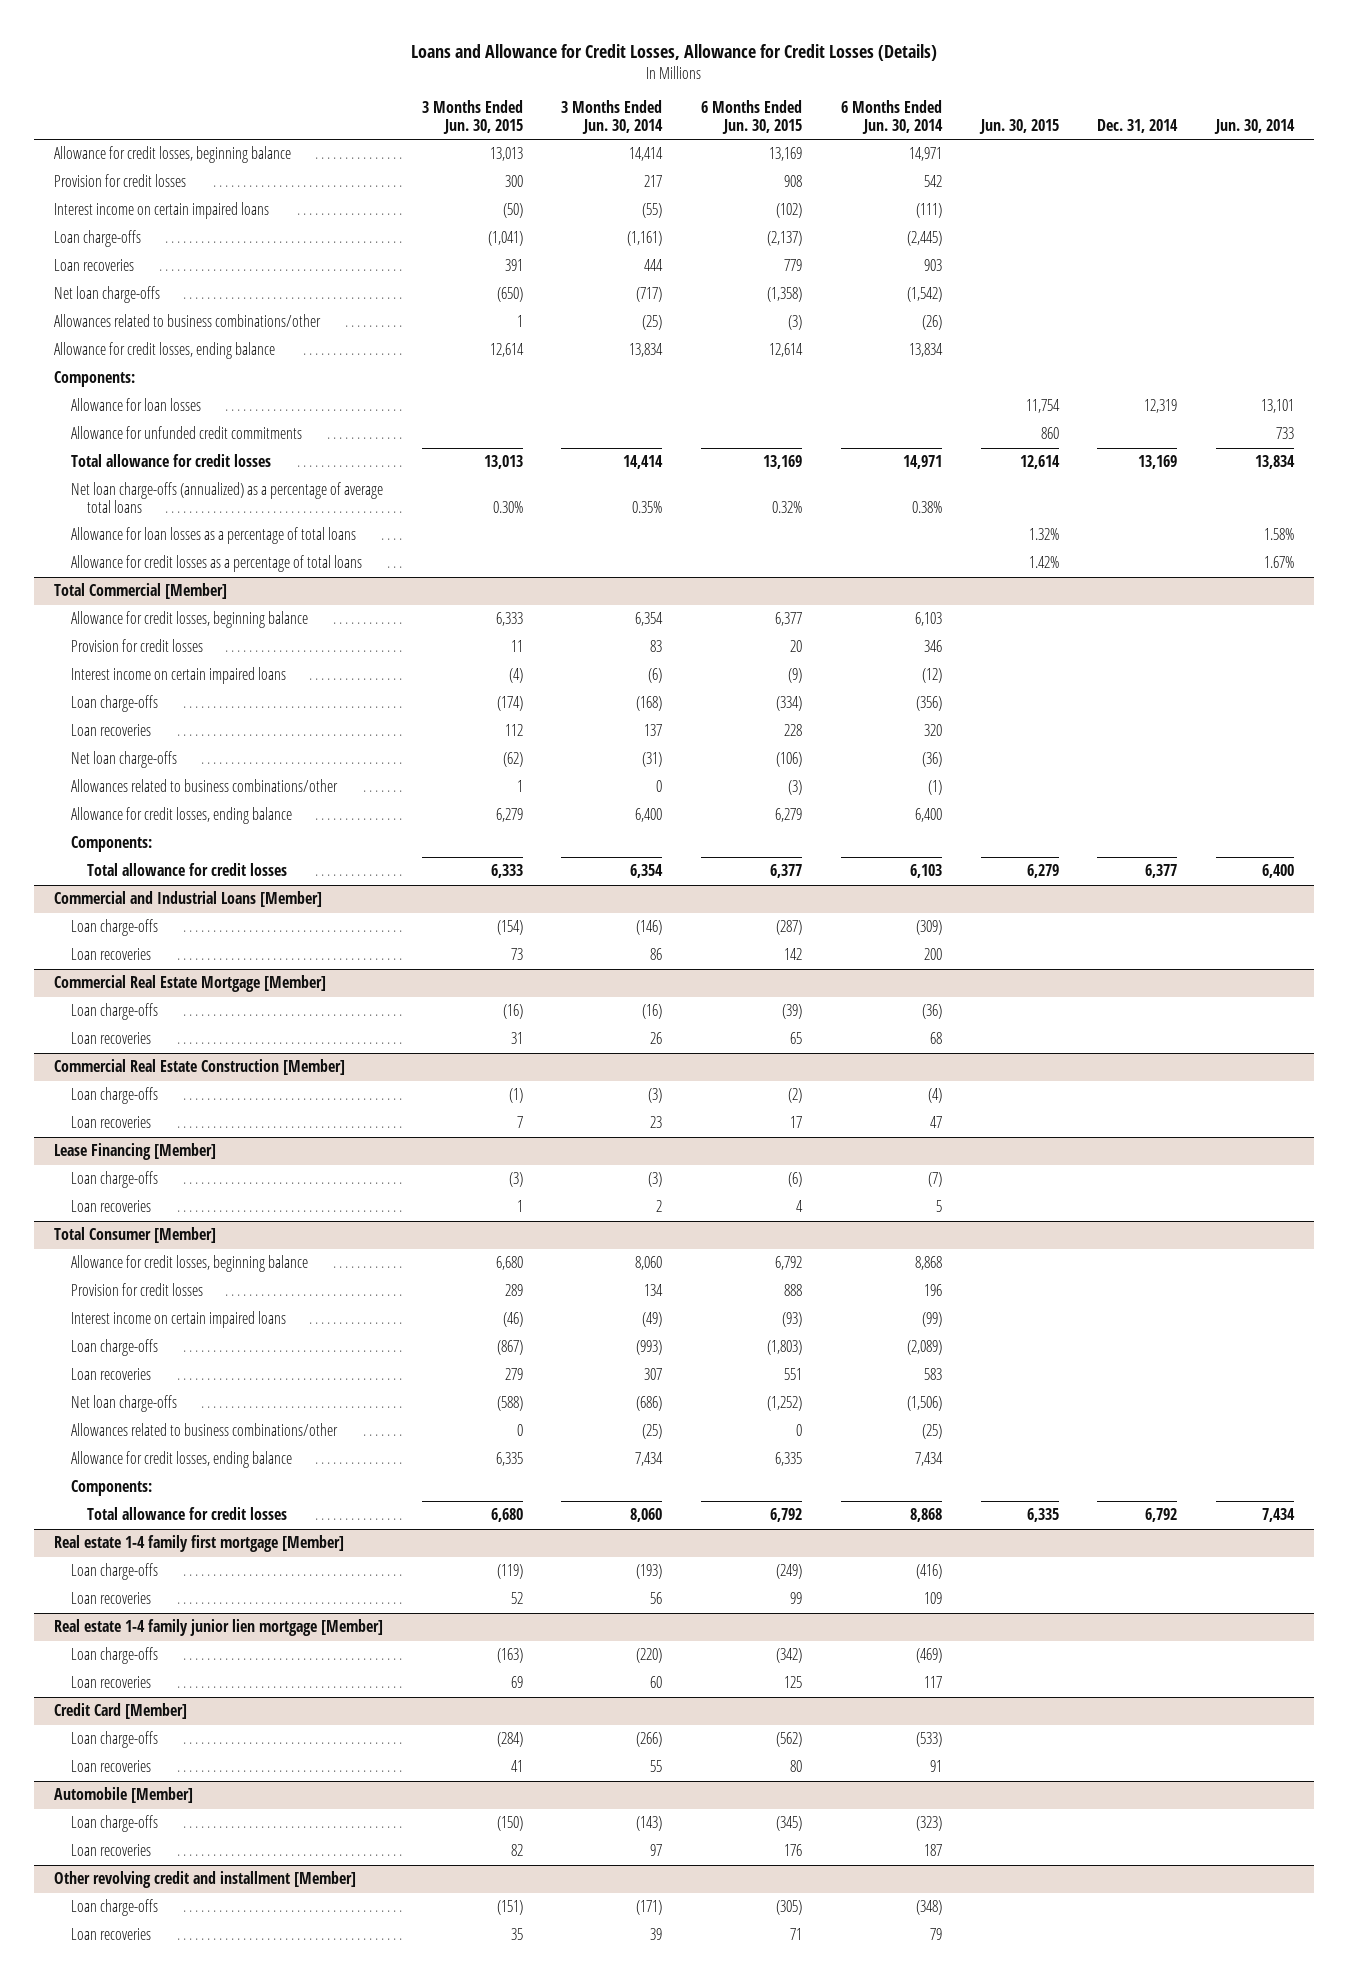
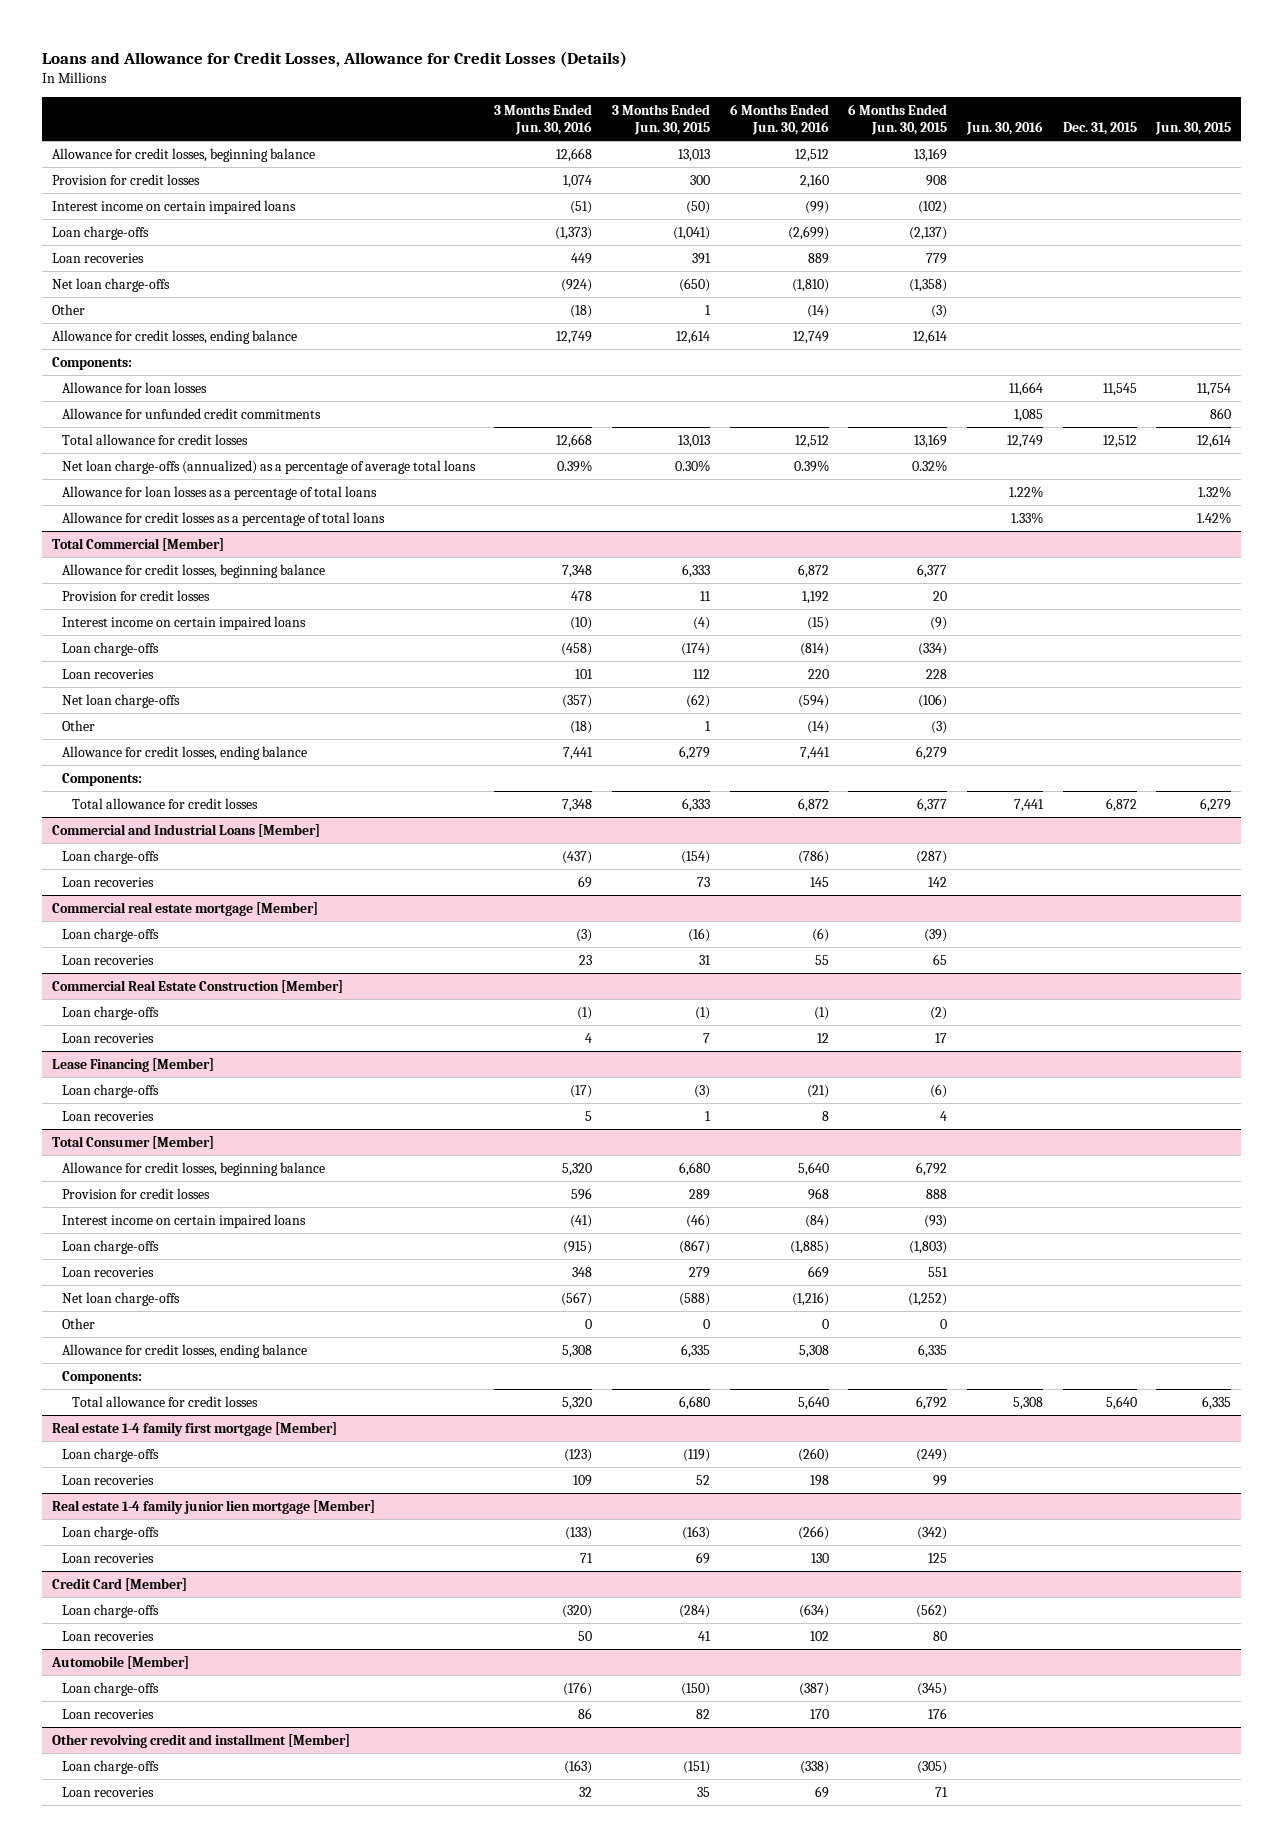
[561,100,664,135] 3 Months Ended Jun. 30, 2014 -> none
[840,100,943,135] 6 Months Ended Jun. 30, 2014 -> none
[1097,119,1179,134] Dec. 31, 2014 -> none
[1214,119,1296,135] Jun. 30, 2014 -> none
none -> [494,103,593,136] 3 Months Ended Jun. 30, 2016
none -> [729,103,829,136] 6 Months Ended Jun. 30, 2016
none -> [966,121,1044,136] Jun. 30, 2016
none -> [1062,122,1137,136] Dec. 31, 2015
[53,314,321,328] Allowances related to business combinations/other -> [51,303,85,315] Other
[70,779,338,793] Allowances related to business combinations/other -> [61,719,95,731] Other
[53,975,326,993] Commercial Real Estate Mortgage [Member] -> [51,901,318,916] Commercial real estate mortgage [Member]
[70,1423,338,1437] Allowances related to business combinations/other -> [61,1317,95,1329] Other

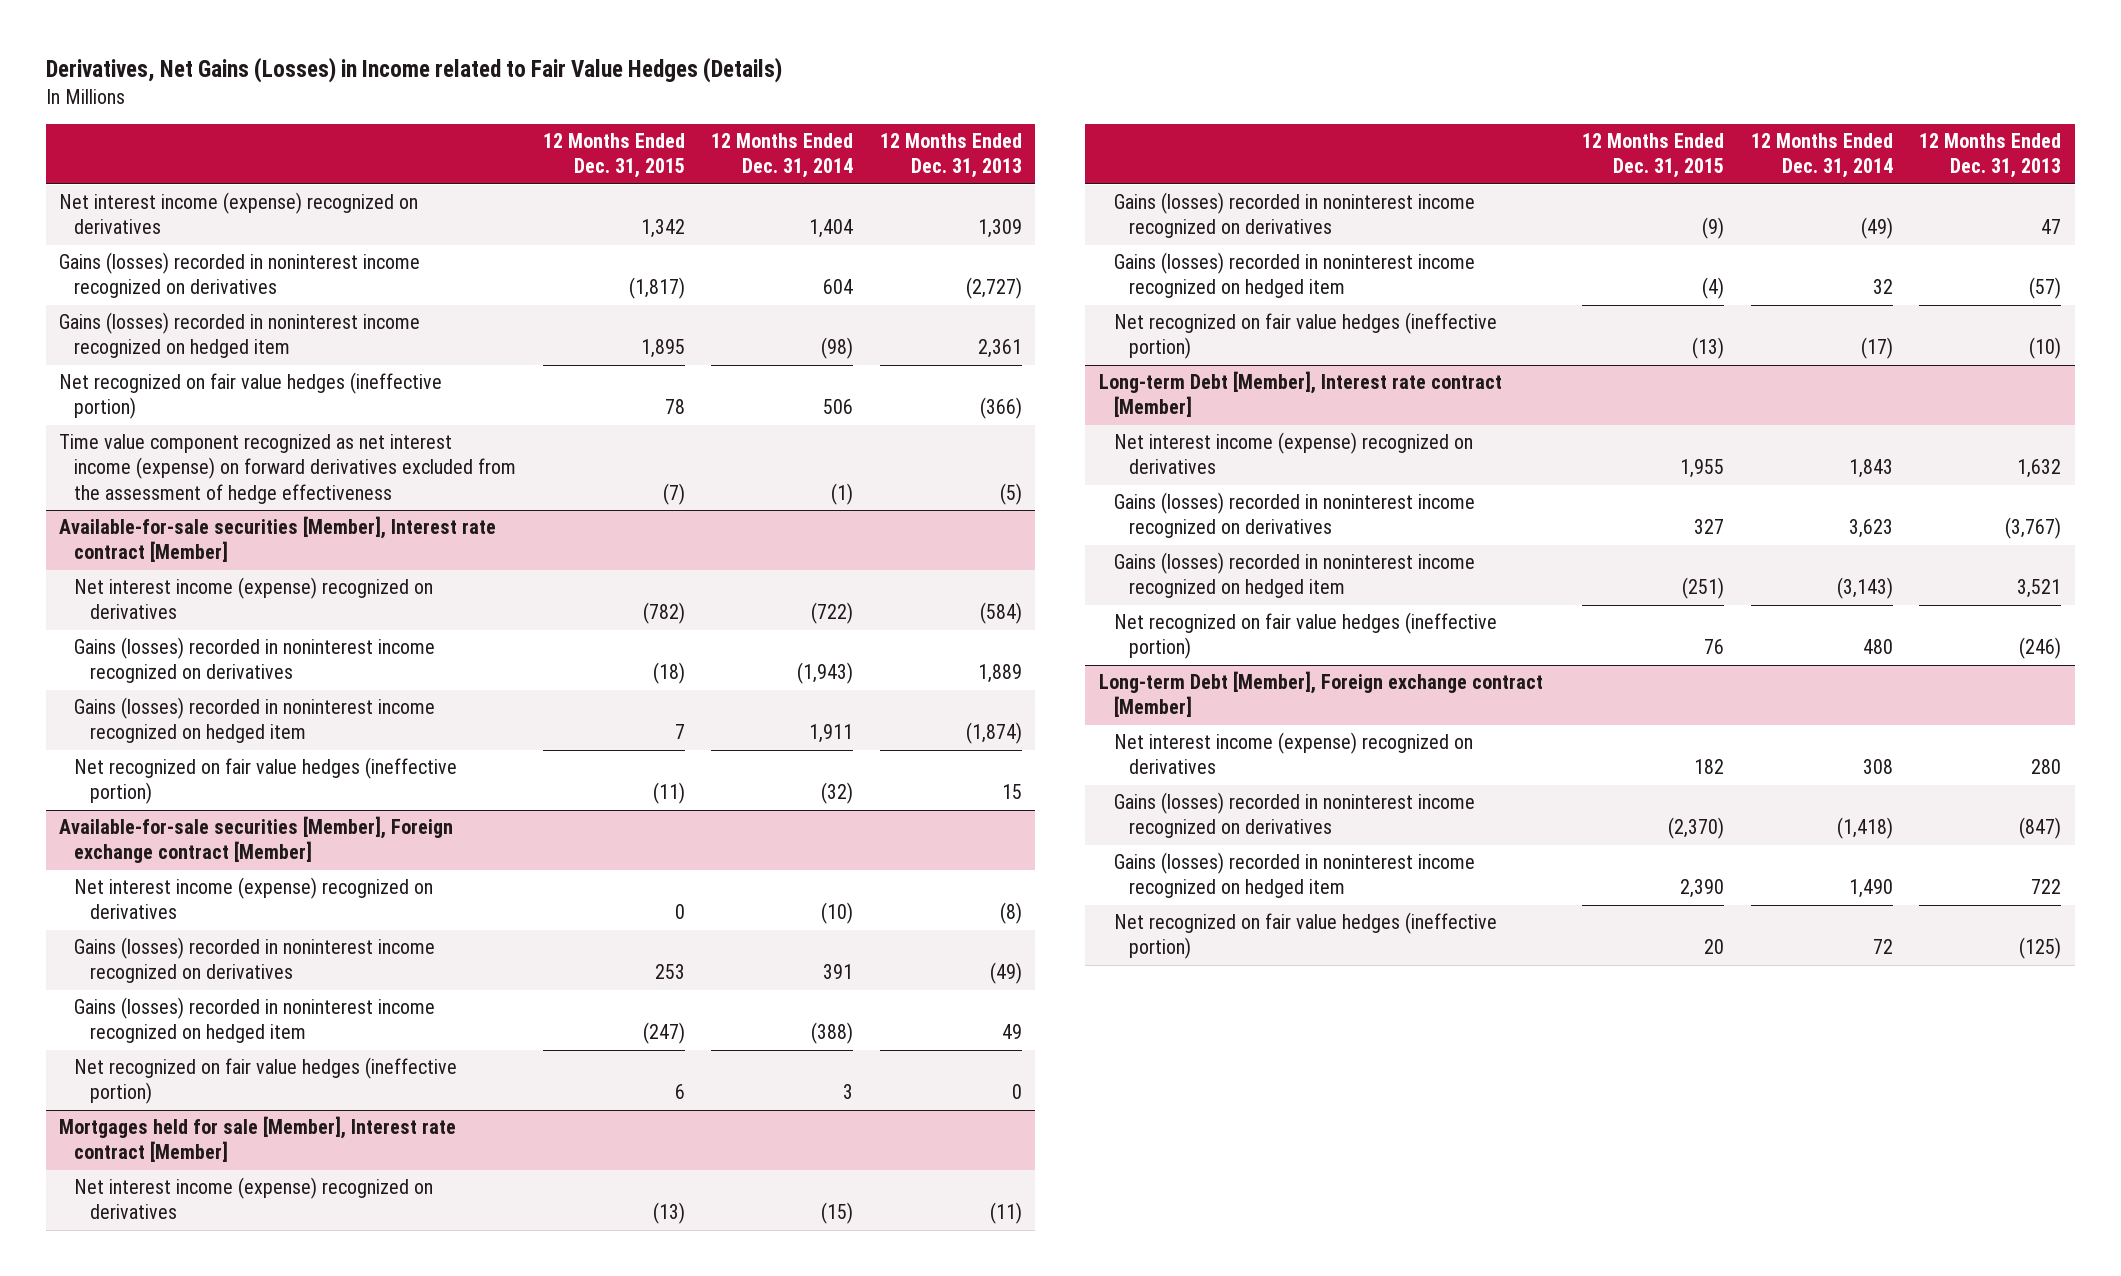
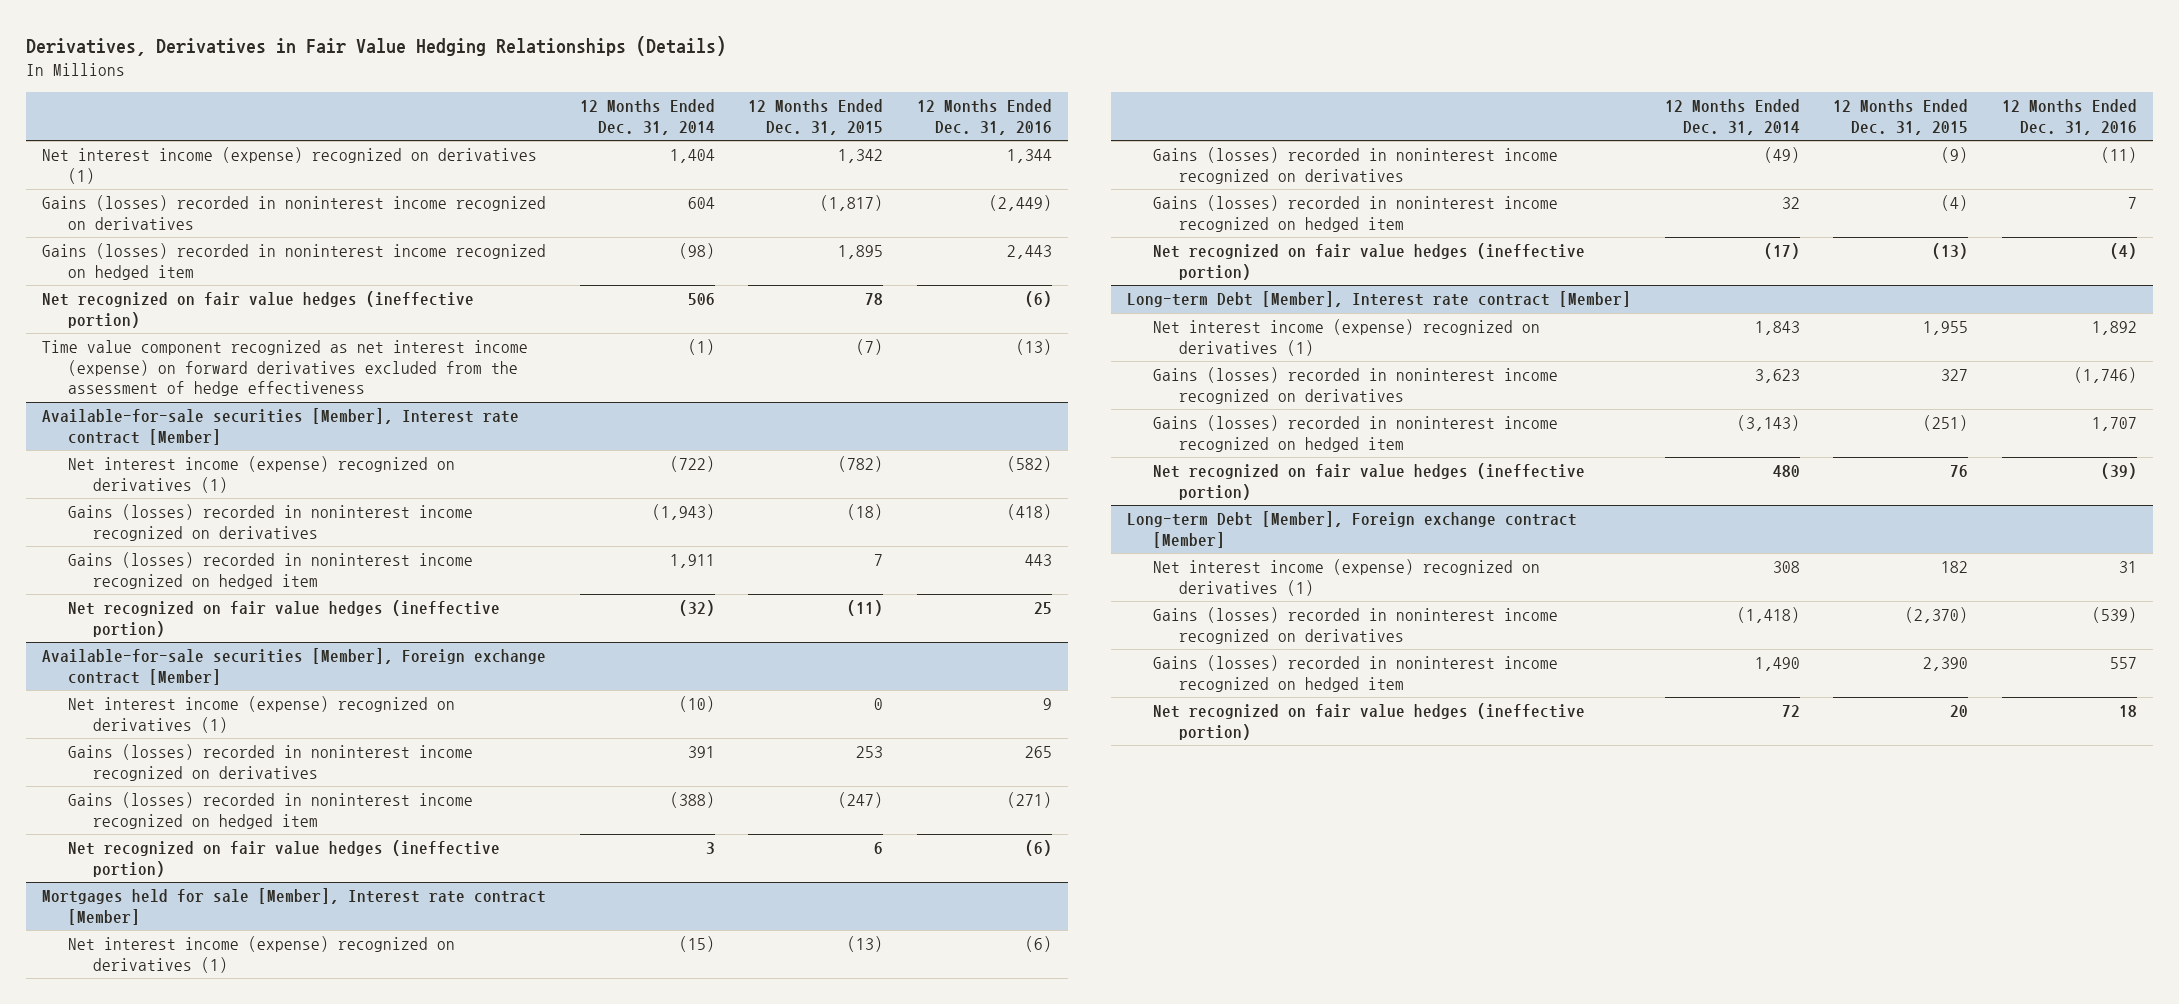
[45,56,782,83] Derivatives, Net Gains (Losses) in Income related to Fair Value Hedges (Details) -> [25,36,726,57] Derivatives, Derivatives in Fair Value Hedging Relationships (Details)
[879,133,1022,179] 12 Months Ended Dec. 31, 2013 -> none
none -> [916,99,1052,135] 12 Months Ended Dec. 31, 2016
[59,192,419,235] Net interest income (expense) recognized on derivatives -> [42,147,538,184] Net interest income (expense) recognized on derivatives (1)
[74,577,434,620] Net interest income (expense) recognized on derivatives -> [67,456,455,493] Net interest income (expense) recognized on derivatives (1)
[74,877,434,920] Net interest income (expense) recognized on derivatives -> [67,696,455,733] Net interest income (expense) recognized on derivatives (1)
[74,1177,434,1220] Net interest income (expense) recognized on derivatives -> [67,936,455,973] Net interest income (expense) recognized on derivatives (1)
[1113,432,1473,475] Net interest income (expense) recognized on derivatives -> [1153,319,1541,356] Net interest income (expense) recognized on derivatives (1)
[1113,732,1473,775] Net interest income (expense) recognized on derivatives -> [1153,559,1541,596] Net interest income (expense) recognized on derivatives (1)

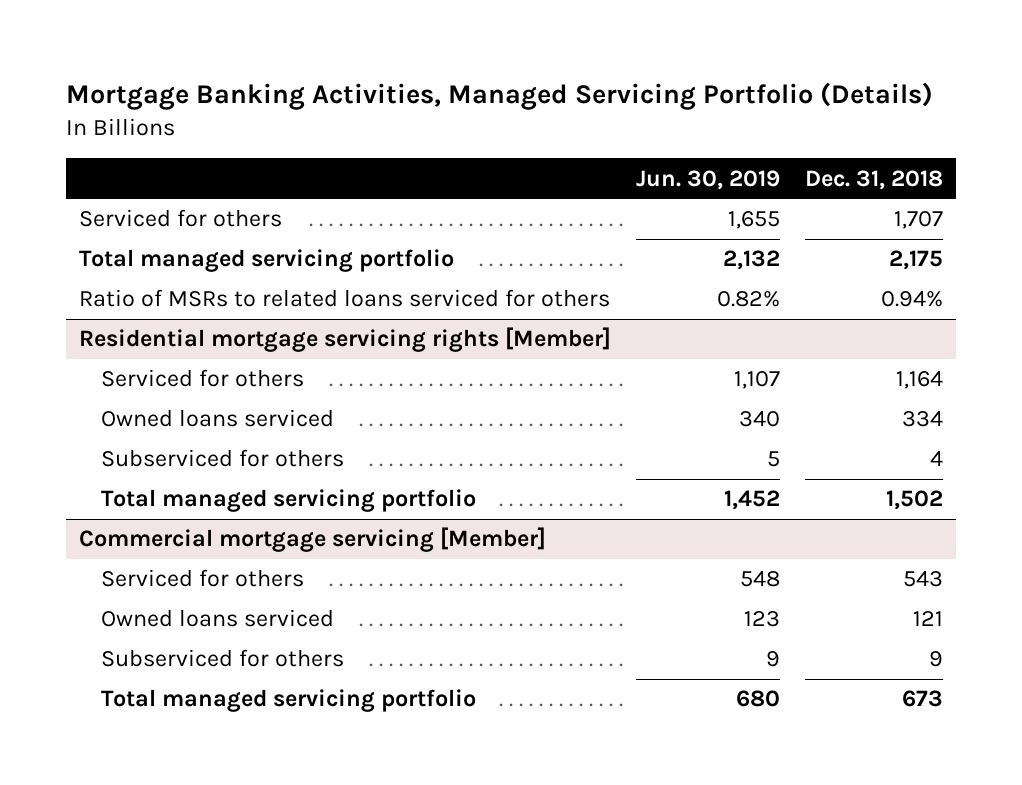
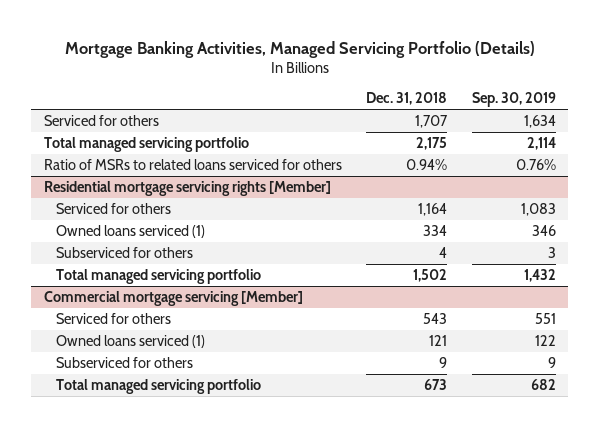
[635,169,780,190] Jun. 30, 2019 -> none
none -> [471,92,556,108] Sep. 30, 2019
[101,409,335,428] Owned loans serviced -> [56,224,206,238] Owned loans serviced (1)
[101,609,335,628] Owned loans serviced -> [56,334,206,348] Owned loans serviced (1)

